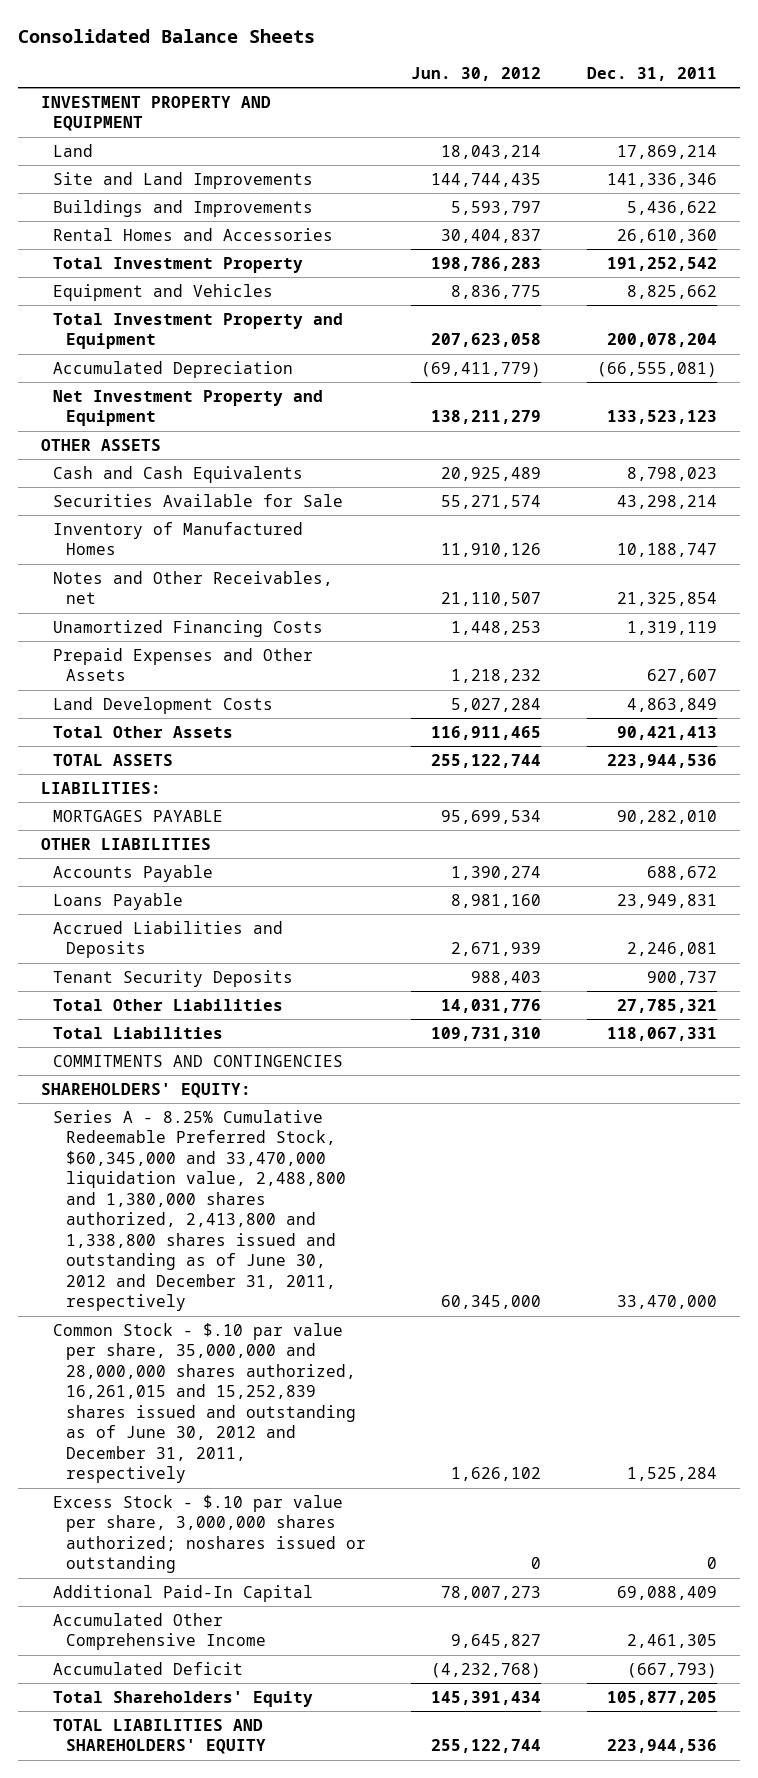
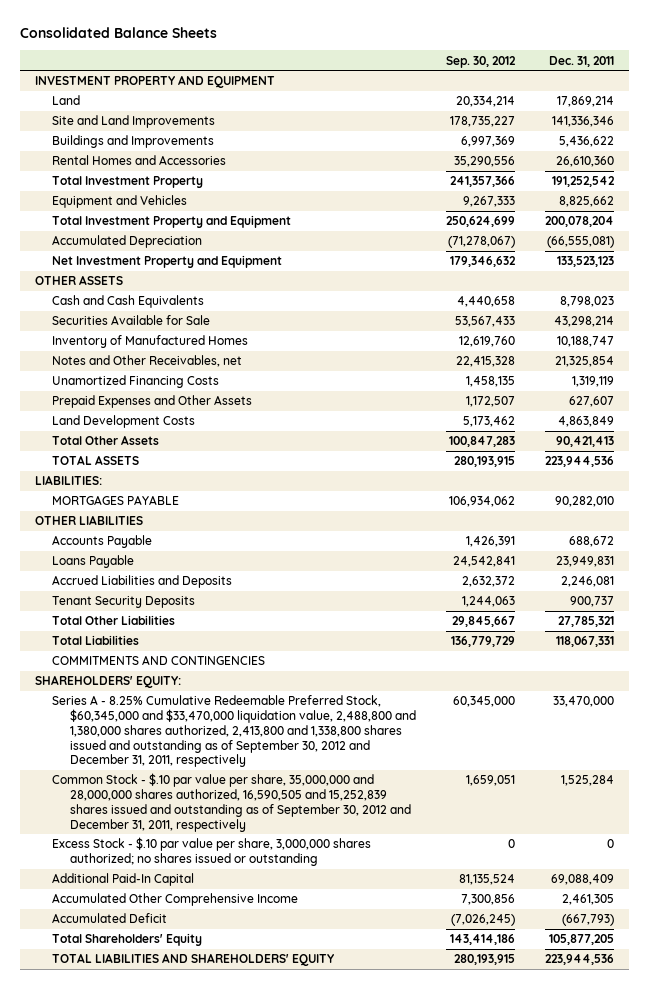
[411,66,542,81] Jun. 30, 2012 -> none
none -> [445,55,516,68] Sep. 30, 2012
[53,1109,346,1312] Series A - 8.25% Cumulative Redeemable Preferred Stock, $60,345,000 and 33,470,000 liquidation value, 2,488,800 and 1,380,000 shares authorized, 2,413,800 and 1,338,800 shares issued and outstanding as of June 30, 2012 and December 31, 2011, respectively -> [52,695,416,768] Series A - 8.25% Cumulative Redeemable Preferred Stock, $60,345,000 and $33,470,000 liquidation value, 2,488,800 and 1,380,000 shares authorized, 2,413,800 and 1,338,800 shares issued and outstanding as of September 30, 2012 and December 31, 2011, respectively
[53,1322,356,1484] Common Stock - $.10 par value per share, 35,000,000 and 28,000,000 shares authorized, 16,261,015 and 15,252,839 shares issued and outstanding as of June 30, 2012 and December 31, 2011, respectively -> [52,773,411,832] Common Stock - $.10 par value per share, 35,000,000 and 28,000,000 shares authorized, 16,590,505 and 15,252,839 shares issued and outstanding as of September 30, 2012 and December 31, 2011, respectively
[53,1494,366,1574] Excess Stock - $.10 par value per share, 3,000,000 shares authorized; noshares issued or outstanding -> [52,837,372,866] Excess Stock - $.10 par value per share, 3,000,000 shares authorized; no shares issued or outstanding

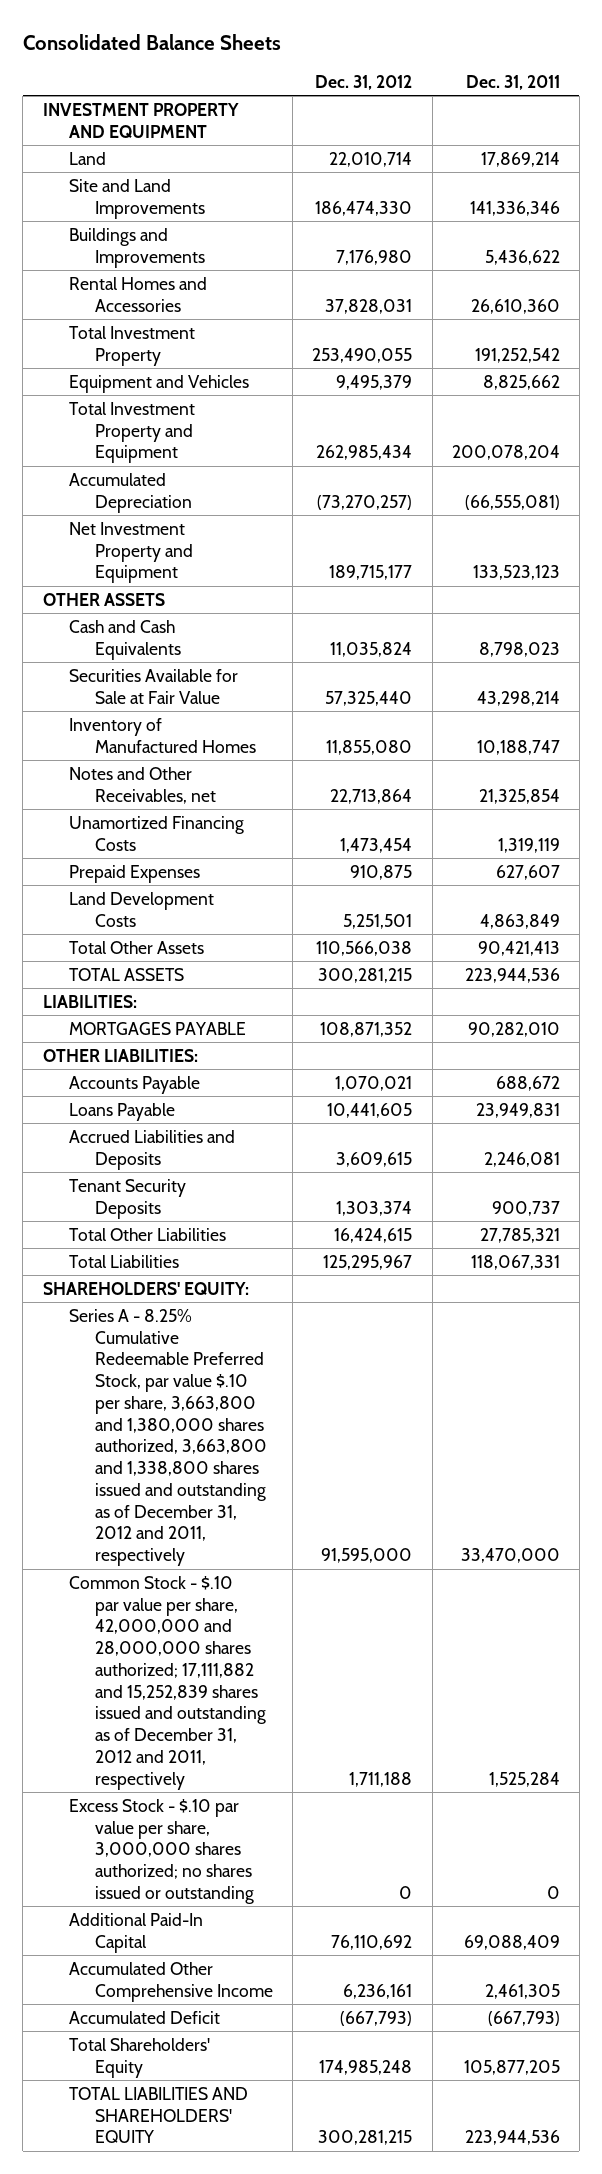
[445,55,516,68] Sep. 30, 2012 -> none
none -> [315,74,413,90] Dec. 31, 2012
[52,315,211,326] Securities Available for Sale -> [68,668,238,704] Securities Available for Sale at Fair Value
[52,395,253,409] Prepaid Expenses and Other Assets -> [68,864,200,883] Prepaid Expenses
[34,515,143,526] OTHER LIABILITIES -> [42,1048,198,1062] OTHER LIABILITIES:
[52,655,266,666] COMMITMENTS AND CONTINGENCIES -> none
[52,695,416,768] Series A - 8.25% Cumulative Redeemable Preferred Stock, $60,345,000 and $33,470,000 liquidation value, 2,488,800 and 1,380,000 shares authorized, 2,413,800 and 1,338,800 shares issued and outstanding as of September 30, 2012 and December 31, 2011, respectively -> [68,1308,268,1567] Series A - 8.25% Cumulative Redeemable Preferred Stock, par value $.10 per share, 3,663,800 and 1,380,000 shares authorized, 3,663,800 and 1,338,800 shares issued and outstanding as of December 31, 2012 and 2011, respectively
[52,773,411,832] Common Stock - $.10 par value per share, 35,000,000 and 28,000,000 shares authorized, 16,590,505 and 15,252,839 shares issued and outstanding as of September 30, 2012 and December 31, 2011, respectively -> [68,1575,267,1790] Common Stock - $.10 par value per share, 42,000,000 and 28,000,000 shares authorized; 17,111,882 and 15,252,839 shares issued and outstanding as of December 31, 2012 and 2011, respectively

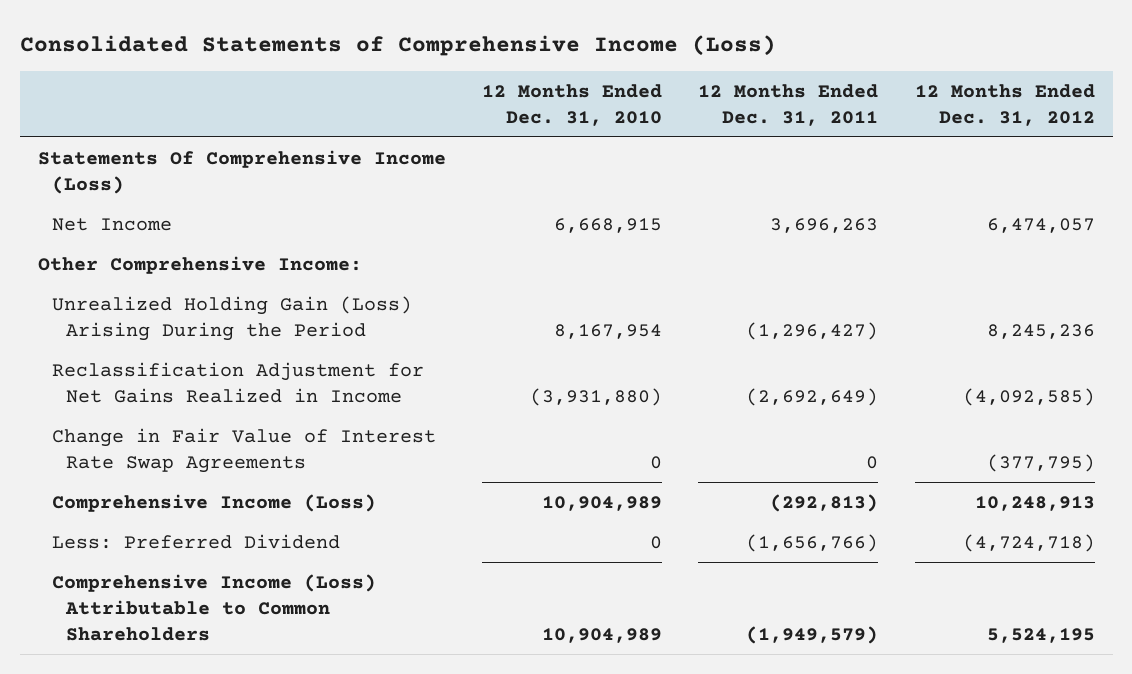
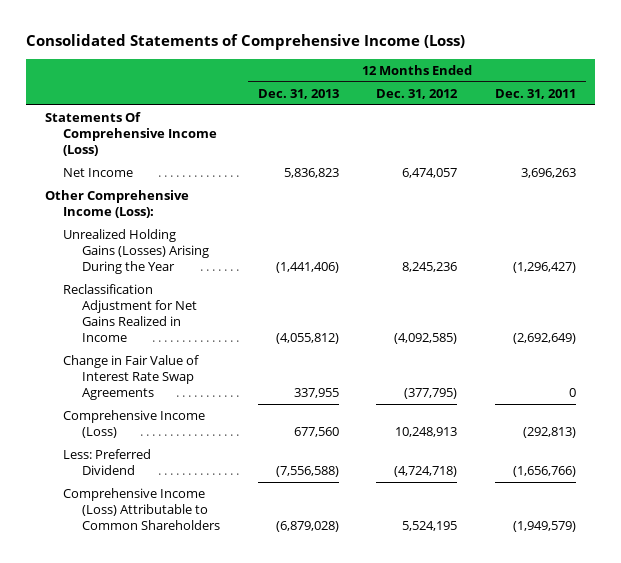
[482,83,663,126] 12 Months Ended Dec. 31, 2010 -> none
none -> [257,88,339,99] Dec. 31, 2013
[37,255,362,274] Other Comprehensive Income: -> [44,190,189,218] Other Comprehensive Income (Loss):
[51,295,412,341] Unrealized Holding Gain (Loss) Arising During the Period -> [63,229,210,274] Unrealized Holding Gains (Losses) Arising During the Year

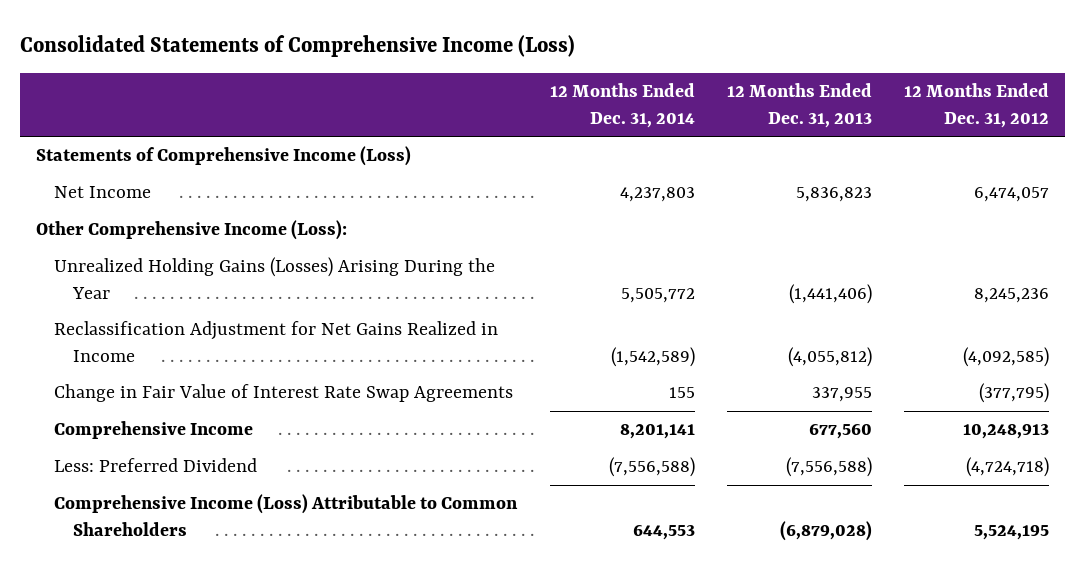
[495,88,577,99] Dec. 31, 2011 -> none
none -> [549,83,695,128] 12 Months Ended Dec. 31, 2014
[44,112,218,156] Statements Of Comprehensive Income (Loss) -> [35,146,411,167] Statements of Comprehensive Income (Loss)
[63,410,206,438] Comprehensive Income (Loss) -> [54,421,254,440] Comprehensive Income

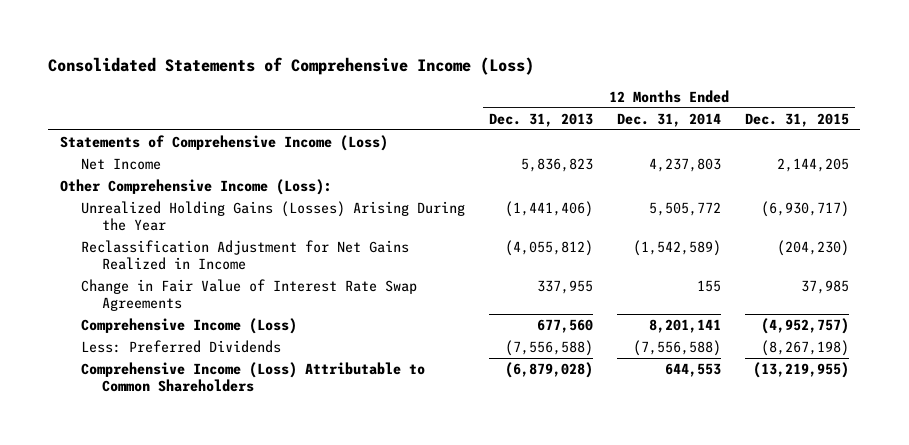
[903,83,1049,128] 12 Months Ended Dec. 31, 2012 -> none
none -> [744,112,849,127] Dec. 31, 2015
[54,421,254,440] Comprehensive Income -> [81,318,298,335] Comprehensive Income (Loss)
[54,458,258,473] Less: Preferred Dividend -> [81,340,282,354] Less: Preferred Dividends

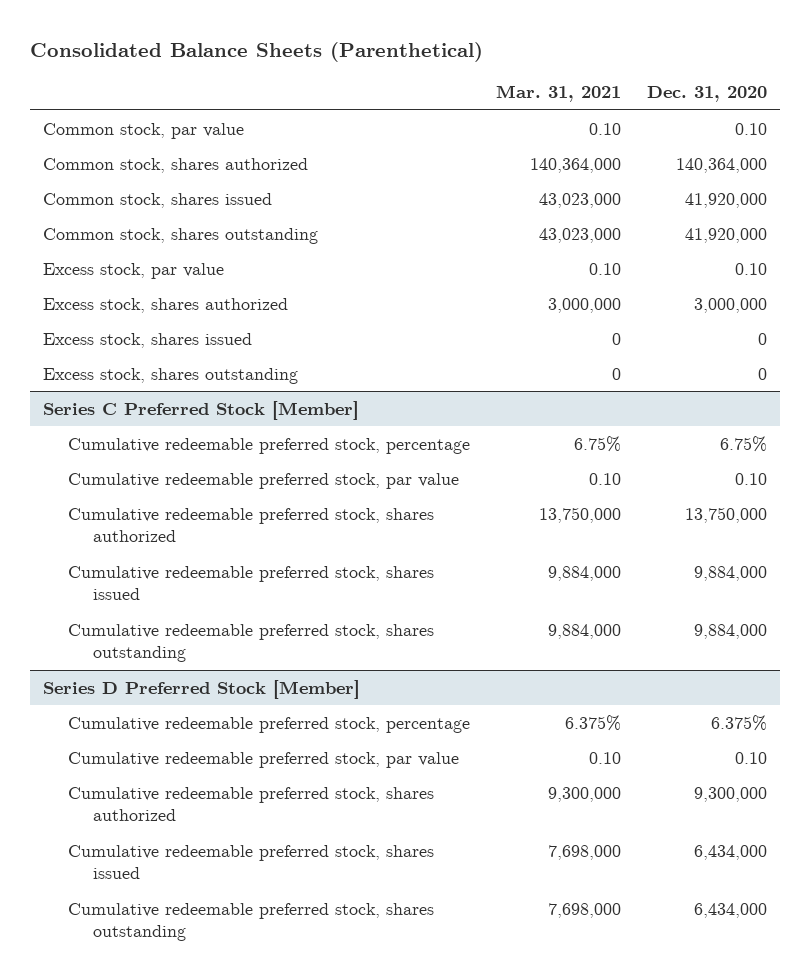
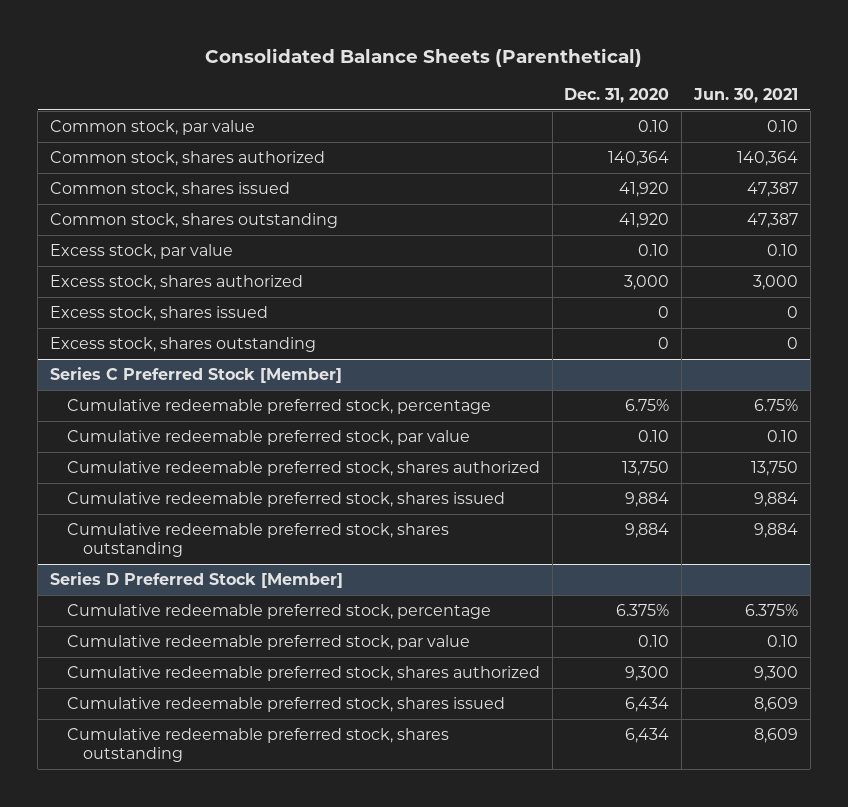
[495,84,621,102] Mar. 31, 2021 -> none
none -> [693,87,799,103] Jun. 30, 2021
[675,157,767,173] 140,364,000 -> [608,151,670,167] 140,364
[684,192,767,208] 41,920,000 -> [619,182,670,198] 41,920
[684,227,767,243] 41,920,000 -> [619,213,670,229] 41,920
[693,297,767,313] 3,000,000 -> [624,275,670,291] 3,000
[684,506,767,523] 13,750,000 -> [622,461,670,477] 13,750
[693,565,767,581] 9,884,000 -> [625,492,670,508] 9,884
[693,623,767,639] 9,884,000 -> [625,523,670,539] 9,884
[693,786,767,802] 9,300,000 -> [625,666,670,682] 9,300
[693,844,767,860] 6,434,000 -> [625,697,670,713] 6,434
[693,902,767,918] 6,434,000 -> [625,728,670,744] 6,434

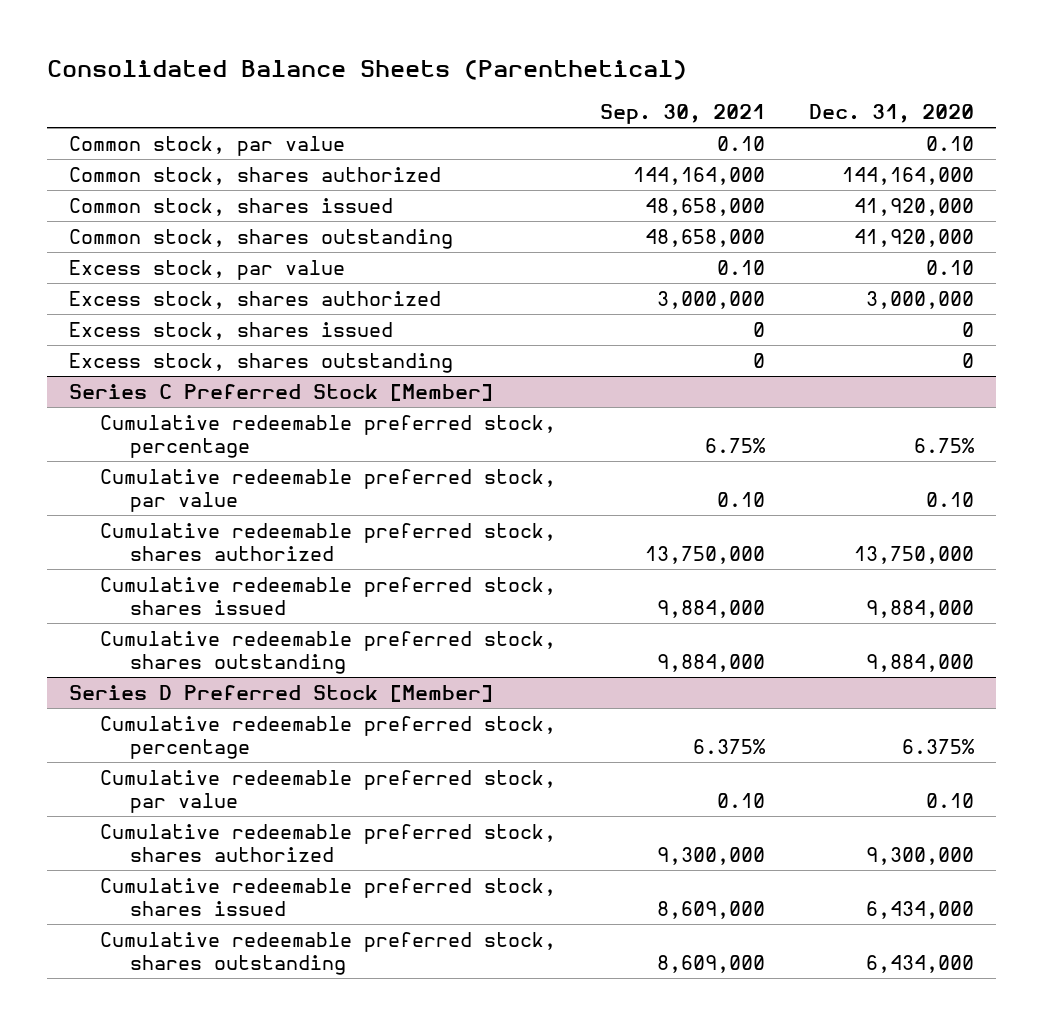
[693,87,799,103] Jun. 30, 2021 -> none
none -> [599,104,765,125] Sep. 30, 2021
[608,151,670,167] 140,364 -> [842,166,975,185] 144,164,000
[619,182,670,198] 41,920 -> [854,197,975,216] 41,920,000
[619,213,670,229] 41,920 -> [854,228,975,247] 41,920,000
[624,275,670,291] 3,000 -> [866,290,975,309] 3,000,000
[622,461,670,477] 13,750 -> [854,545,975,564] 13,750,000
[625,492,670,508] 9,884 -> [866,599,975,618] 9,884,000
[625,523,670,539] 9,884 -> [866,653,975,672] 9,884,000
[625,666,670,682] 9,300 -> [866,846,975,865] 9,300,000
[625,697,670,713] 6,434 -> [866,900,975,919] 6,434,000
[625,728,670,744] 6,434 -> [866,954,975,973] 6,434,000

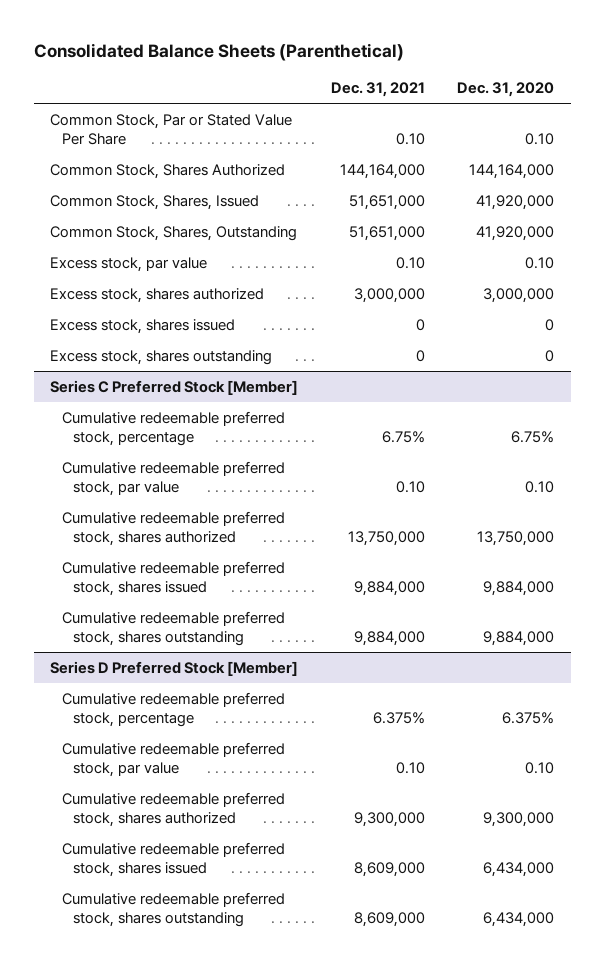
[599,104,765,125] Sep. 30, 2021 -> none
none -> [330,82,425,98] Dec. 31, 2021
[68,135,345,156] Common stock, par value -> [50,113,293,146] Common Stock, Par or Stated Value Per Share
[68,166,441,185] Common stock, shares authorized -> [50,163,286,179] Common Stock, Shares Authorized
[68,197,393,216] Common stock, shares issued -> [50,194,260,210] Common Stock, Shares, Issued
[68,228,453,249] Common stock, shares outstanding -> [50,225,298,241] Common Stock, Shares, Outstanding

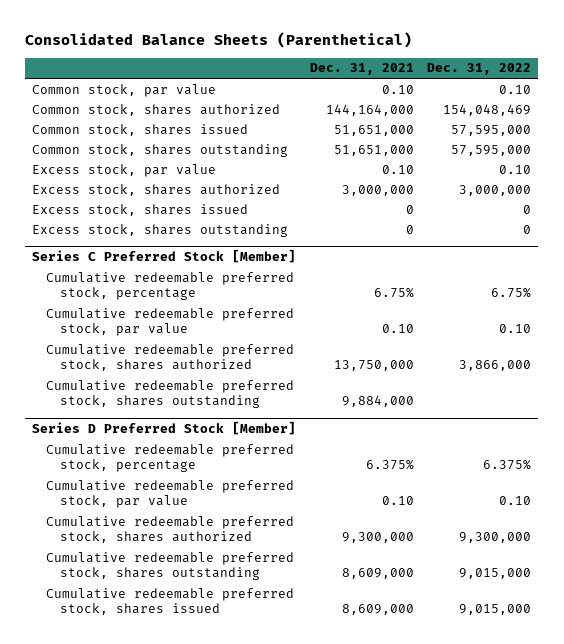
[457,82,555,98] Dec. 31, 2020 -> none
none -> [427,63,532,76] Dec. 31, 2022
[50,113,293,146] Common Stock, Par or Stated Value Per Share -> [32,83,217,97] Common stock, par value
[50,163,286,179] Common Stock, Shares Authorized -> [32,103,281,116] Common stock, shares authorized
[50,194,260,210] Common Stock, Shares, Issued -> [32,123,249,136] Common stock, shares issued
[50,225,298,241] Common Stock, Shares, Outstanding -> [32,143,289,157] Common stock, shares outstanding
[61,560,285,597] Cumulative redeemable preferred stock, shares issued -> none
[61,841,285,878] Cumulative redeemable preferred stock, shares issued -> [46,587,295,616] Cumulative redeemable preferred stock, shares issued

